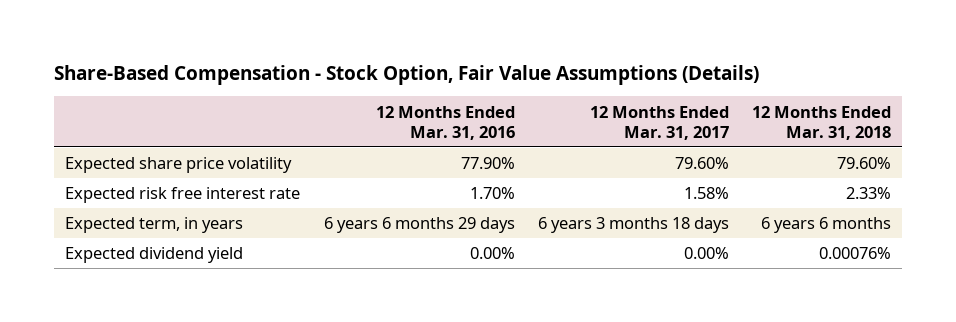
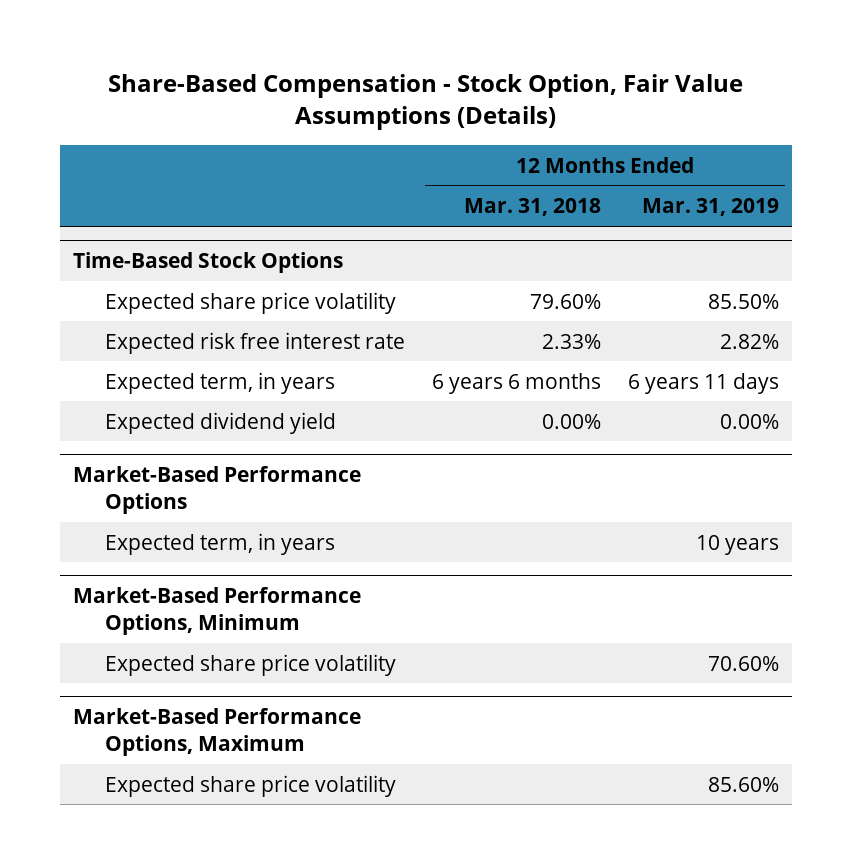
[375,105,515,140] 12 Months Ended Mar. 31, 2016 -> none
[589,105,729,140] 12 Months Ended Mar. 31, 2017 -> none
none -> [641,198,779,217] Mar. 31, 2019
none -> [73,251,344,273] Time-Based Stock Options
[818,247,891,260] 0.00076% -> [541,413,601,429] 0.00%
none -> [73,465,362,514] Market-Based Performance Options
none -> [104,532,335,555] Expected term, in years
none -> [73,586,362,635] Market-Based Performance Options, Minimum
none -> [104,653,396,676] Expected share price volatility
none -> [73,707,362,756] Market-Based Performance Options, Maximum
none -> [104,774,396,797] Expected share price volatility

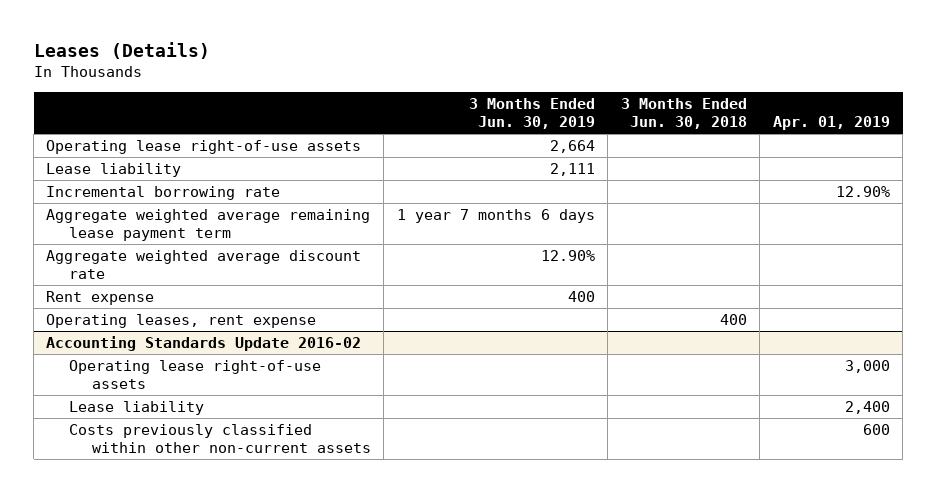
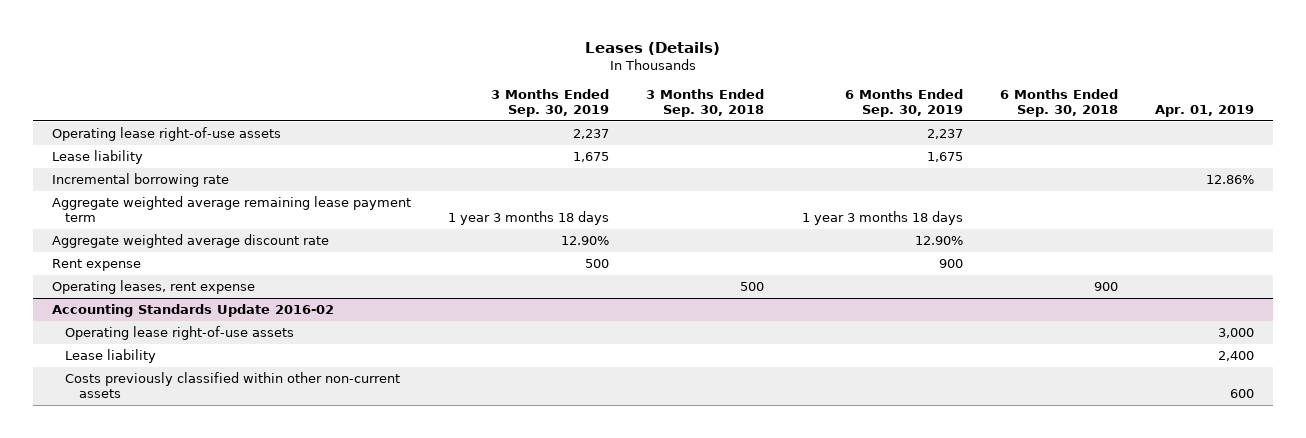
[468,98,595,130] 3 Months Ended Jun. 30, 2019 -> none
[620,98,747,130] 3 Months Ended Jun. 30, 2018 -> none
none -> [491,88,610,117] 3 Months Ended Sep. 30, 2019
none -> [646,88,765,117] 3 Months Ended Sep. 30, 2018
none -> [844,88,963,117] 6 Months Ended Sep. 30, 2019
none -> [999,88,1118,117] 6 Months Ended Sep. 30, 2018
[835,186,890,198] 12.90% -> [1206,175,1255,185] 12.86%

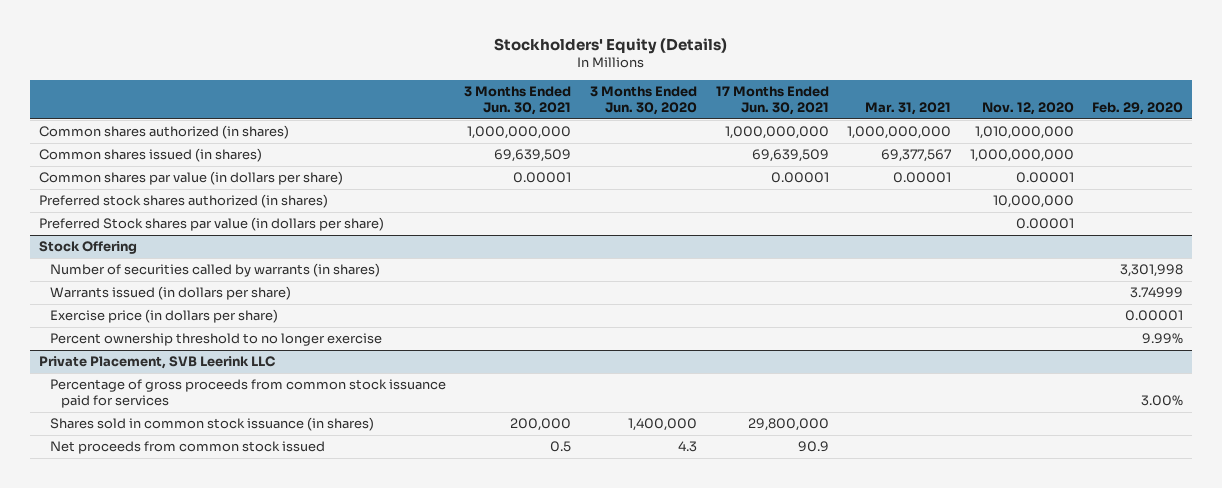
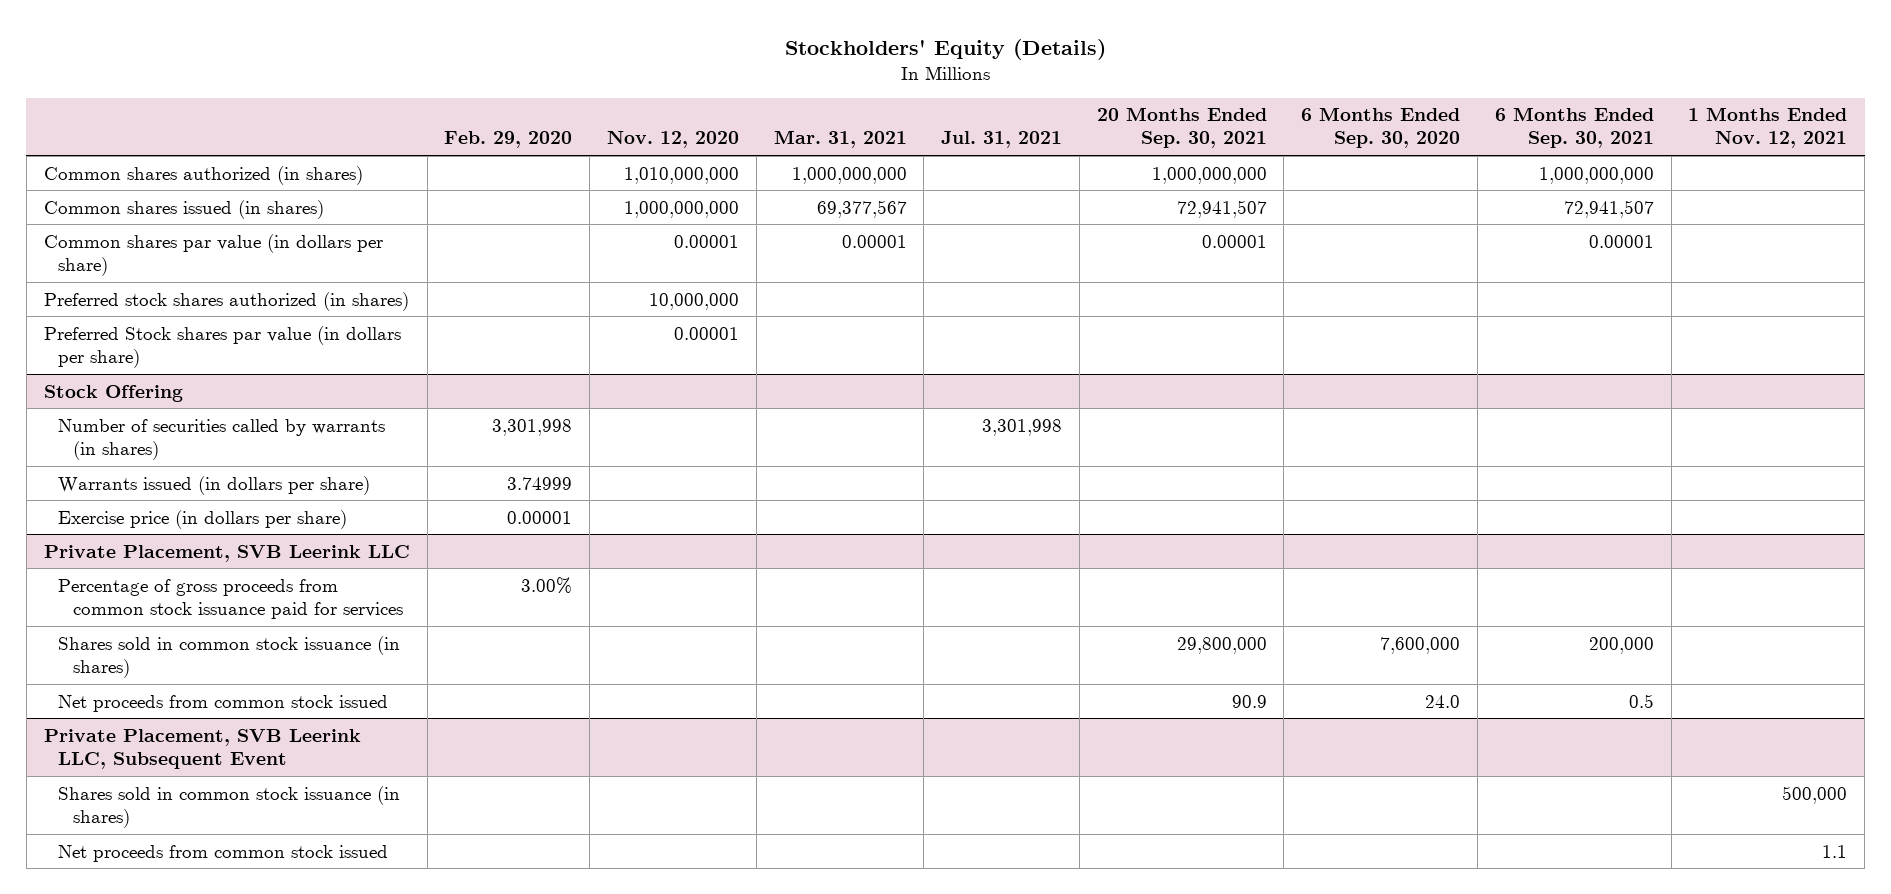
[464,86,572,115] 3 Months Ended Jun. 30, 2021 -> none
[589,86,697,115] 3 Months Ended Jun. 30, 2020 -> none
[715,86,829,115] 17 Months Ended Jun. 30, 2021 -> none
none -> [941,131,1063,149] Jul. 31, 2021
none -> [1096,107,1267,149] 20 Months Ended Sep. 30, 2021
none -> [1301,107,1461,149] 6 Months Ended Sep. 30, 2020
none -> [1494,107,1654,149] 6 Months Ended Sep. 30, 2021
none -> [1688,107,1848,149] 1 Months Ended Nov. 12, 2021
[49,333,382,347] Percent ownership threshold to no longer exercise -> none
none -> [43,728,361,769] Private Placement, SVB Leerink LLC, Subsequent Event
none -> [58,785,401,828] Shares sold in common stock issuance (in shares)
none -> [58,844,389,862] Net proceeds from common stock issued

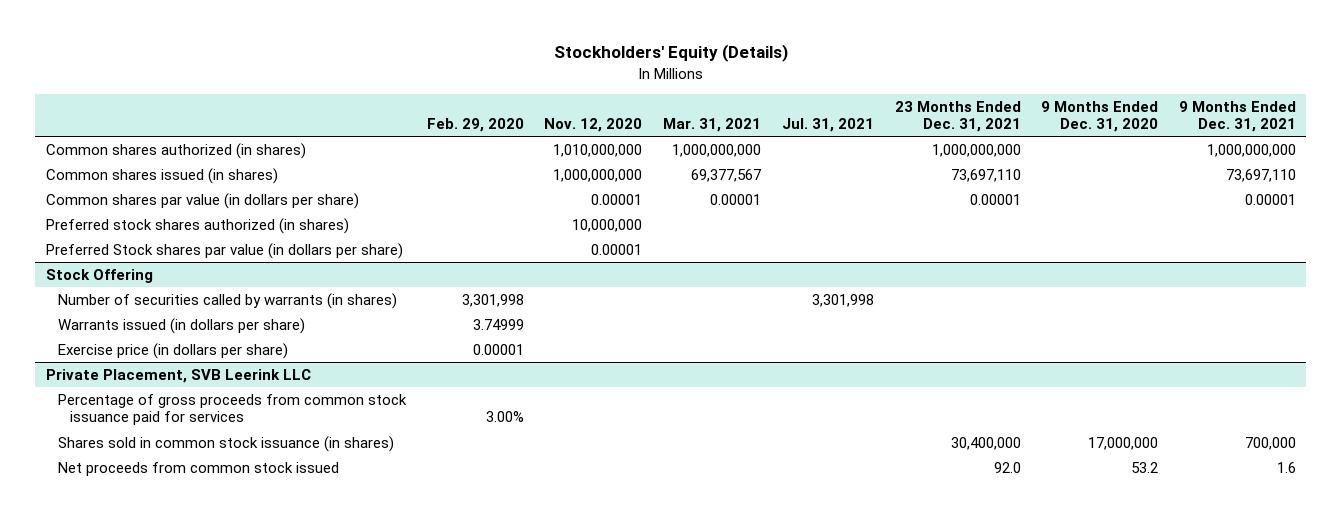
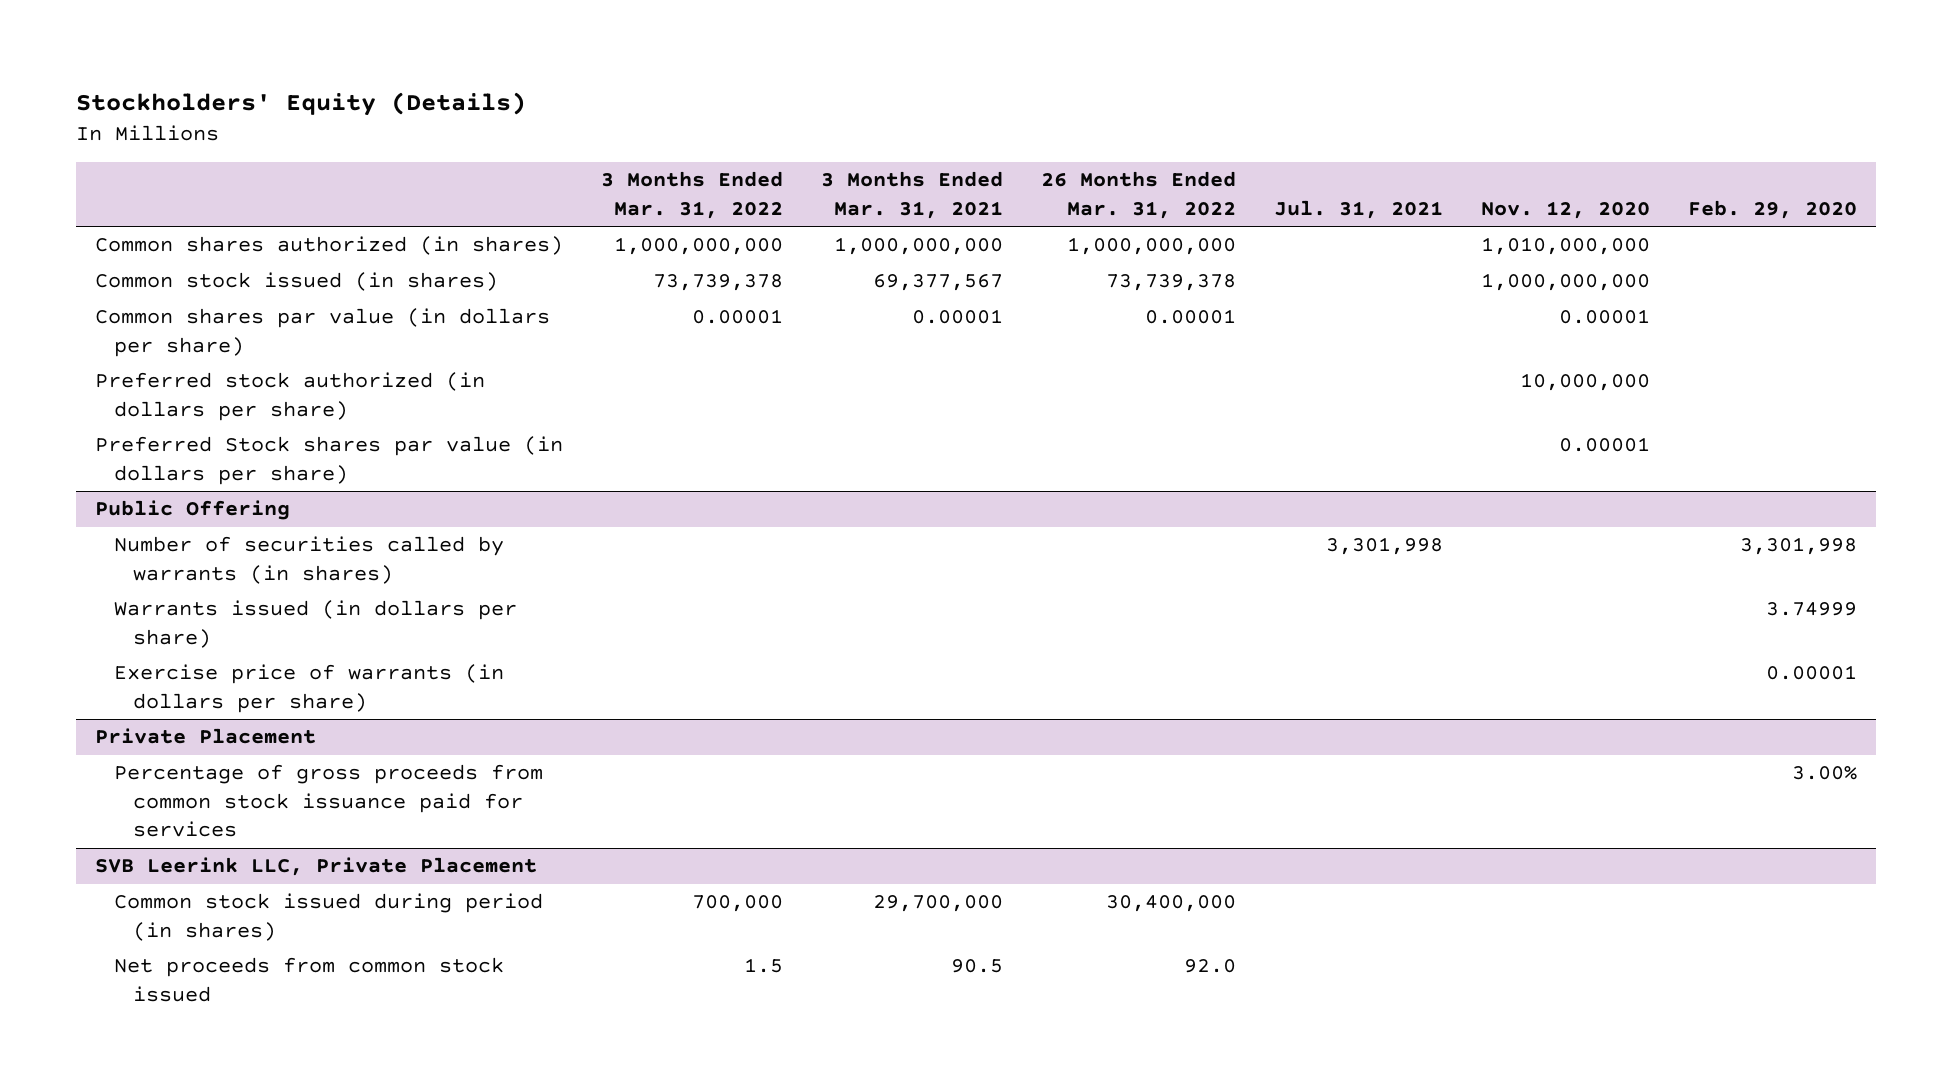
[663,117,762,132] Mar. 31, 2021 -> none
[894,100,1021,132] 23 Months Ended Dec. 31, 2021 -> none
[1041,100,1159,132] 9 Months Ended Dec. 31, 2020 -> none
[1179,100,1297,132] 9 Months Ended Dec. 31, 2021 -> none
none -> [600,171,783,219] 3 Months Ended Mar. 31, 2022
none -> [820,171,1003,219] 3 Months Ended Mar. 31, 2021
none -> [1040,171,1236,219] 26 Months Ended Mar. 31, 2022
[45,168,278,185] Common shares issued (in shares) -> [94,272,498,292] Common stock issued (in shares)
[45,218,349,235] Preferred stock shares authorized (in shares) -> [94,372,485,421] Preferred stock authorized (in dollars per share)
[45,269,153,284] Stock Offering -> [94,500,290,521] Public Offering
[57,394,407,426] Percentage of gross proceeds from common stock issuance paid for services -> none
[57,343,288,360] Exercise price (in dollars per share) -> [113,664,504,713] Exercise price of warrants (in dollars per share)
none -> [94,728,316,745] Private Placement
none -> [113,764,543,838] Percentage of gross proceeds from common stock issuance paid for services
[45,369,311,384] Private Placement, SVB Leerink LLC -> [94,857,537,877] SVB Leerink LLC, Private Placement
[57,436,394,453] Shares sold in common stock issuance (in shares) -> [113,893,543,941] Common stock issued during period (in shares)

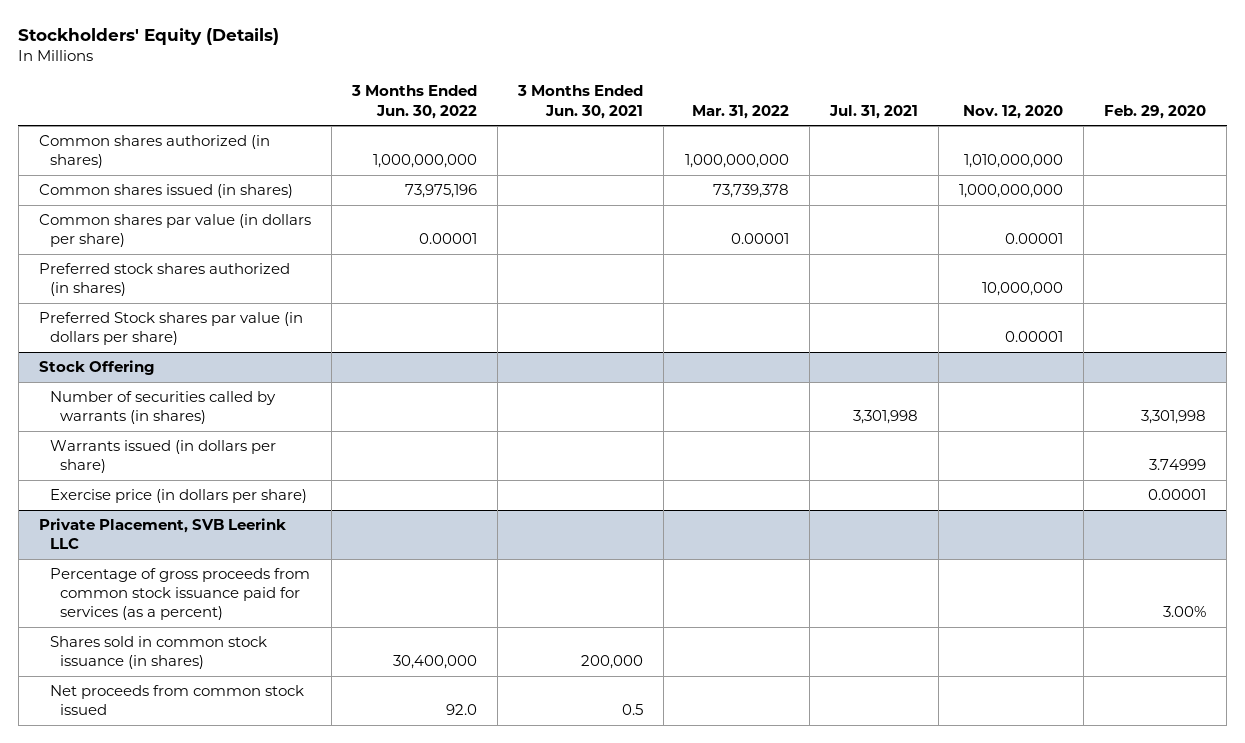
[600,171,783,219] 3 Months Ended Mar. 31, 2022 -> none
[820,171,1003,219] 3 Months Ended Mar. 31, 2021 -> none
[1040,171,1236,219] 26 Months Ended Mar. 31, 2022 -> none
none -> [351,85,478,119] 3 Months Ended Jun. 30, 2022
none -> [517,85,644,119] 3 Months Ended Jun. 30, 2021
none -> [691,104,789,119] Mar. 31, 2022
[94,272,498,292] Common stock issued (in shares) -> [39,183,294,198] Common shares issued (in shares)
[94,372,485,421] Preferred stock authorized (in dollars per share) -> [39,262,291,297] Preferred stock shares authorized (in shares)
[94,500,290,521] Public Offering -> [39,359,156,375] Stock Offering
[94,728,316,745] Private Placement -> none
[113,764,543,838] Percentage of gross proceeds from common stock issuance paid for services -> none
[113,664,504,713] Exercise price of warrants (in dollars per share) -> [49,488,307,503] Exercise price (in dollars per share)
[94,857,537,877] SVB Leerink LLC, Private Placement -> [39,517,287,550] Private Placement, SVB Leerink LLC
none -> [49,567,310,621] Percentage of gross proceeds from common stock issuance paid for services (as a percent)
[113,893,543,941] Common stock issued during period (in shares) -> [49,635,267,670] Shares sold in common stock issuance (in shares)

